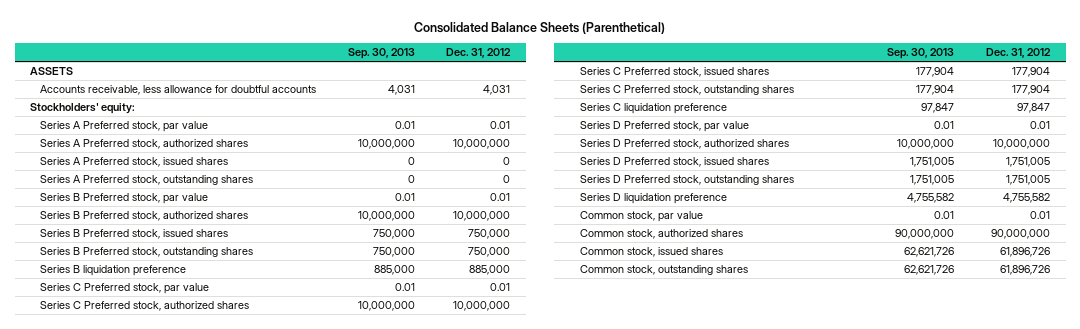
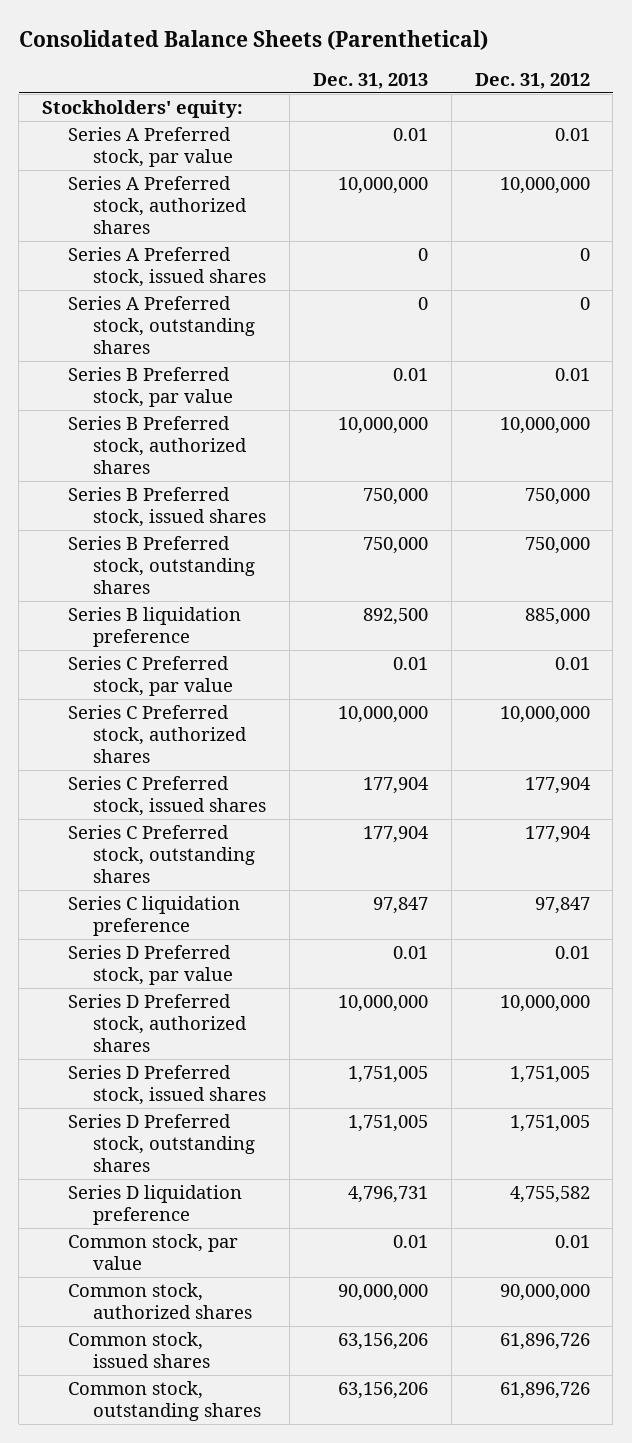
[347,47,415,59] Sep. 30, 2013 -> none
none -> [313,72,429,89] Dec. 31, 2013
[30,67,74,76] ASSETS -> none
[40,85,317,96] Accounts receivable, less allowance for doubtful accounts -> none

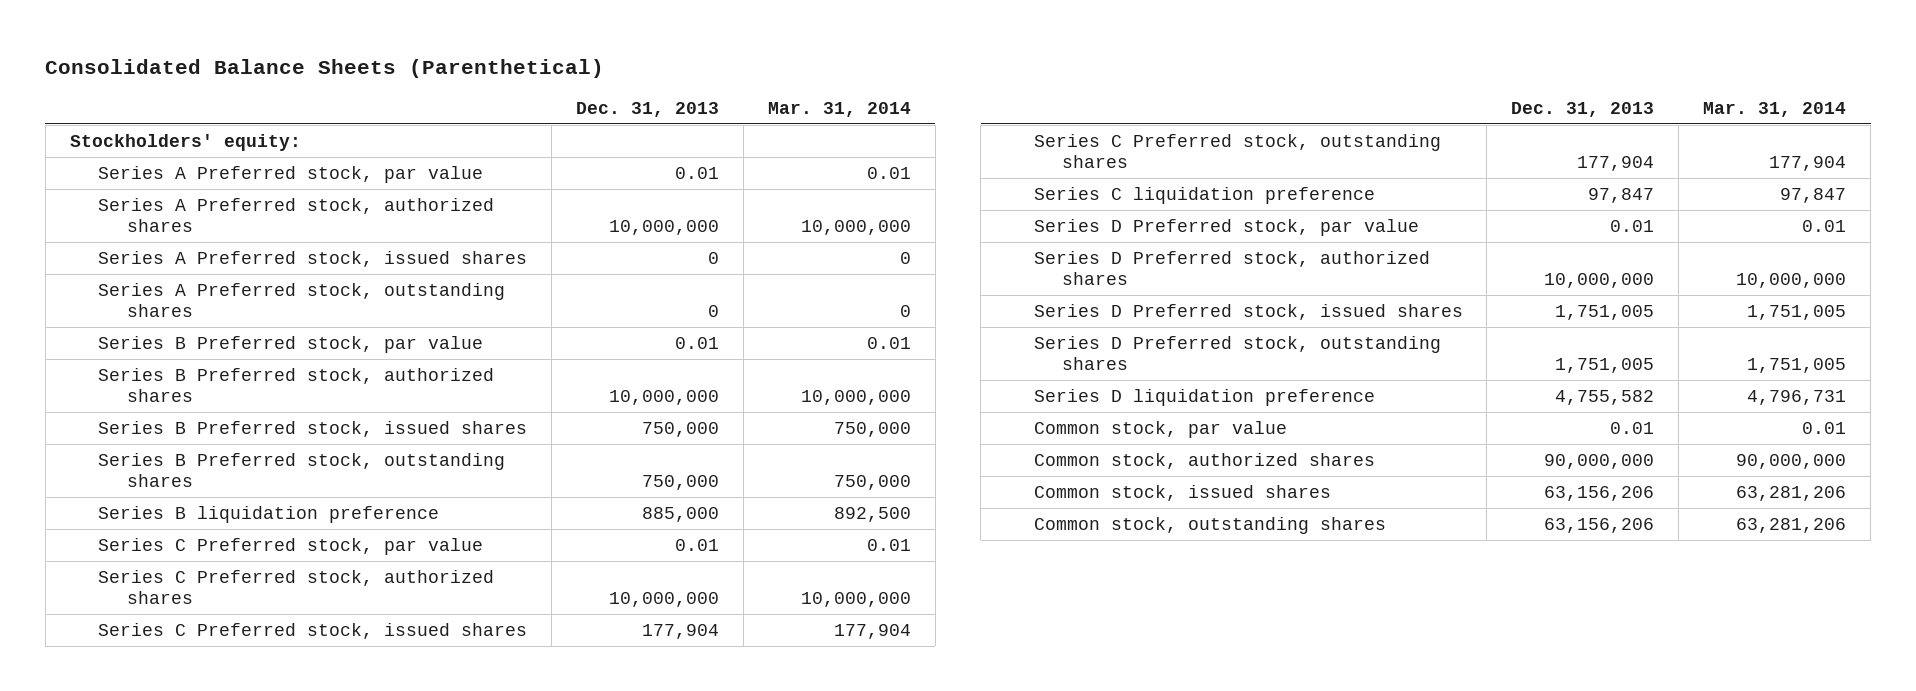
[474,72,590,89] Dec. 31, 2012 -> none
none -> [767,101,911,117] Mar. 31, 2014
[363,608,429,626] 892,500 -> [641,506,719,522] 885,000
[348,1186,429,1204] 4,796,731 -> [1555,389,1655,405] 4,755,582

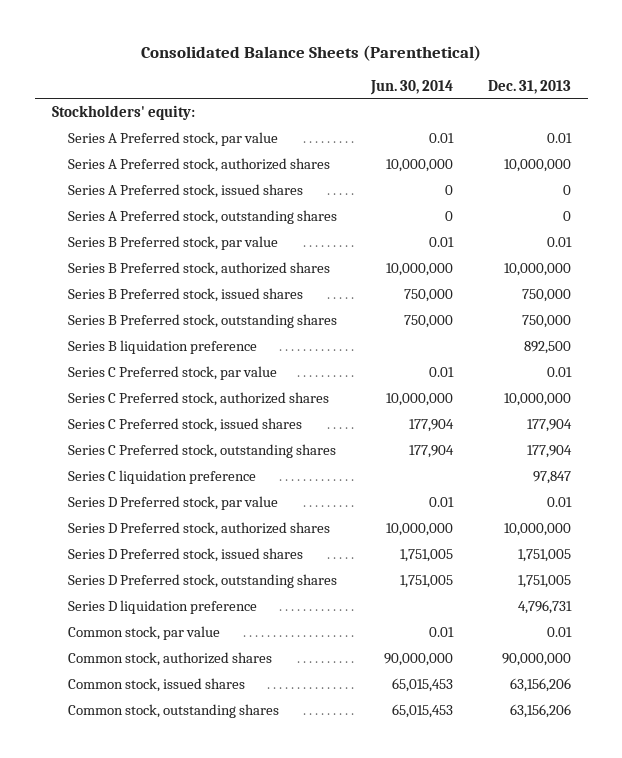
[767,101,911,117] Mar. 31, 2014 -> none
none -> [370,79,454,95] Jun. 30, 2014
[641,506,719,522] 885,000 -> [523,340,571,354] 892,500
[1555,389,1655,405] 4,755,582 -> [517,599,572,614] 4,796,731

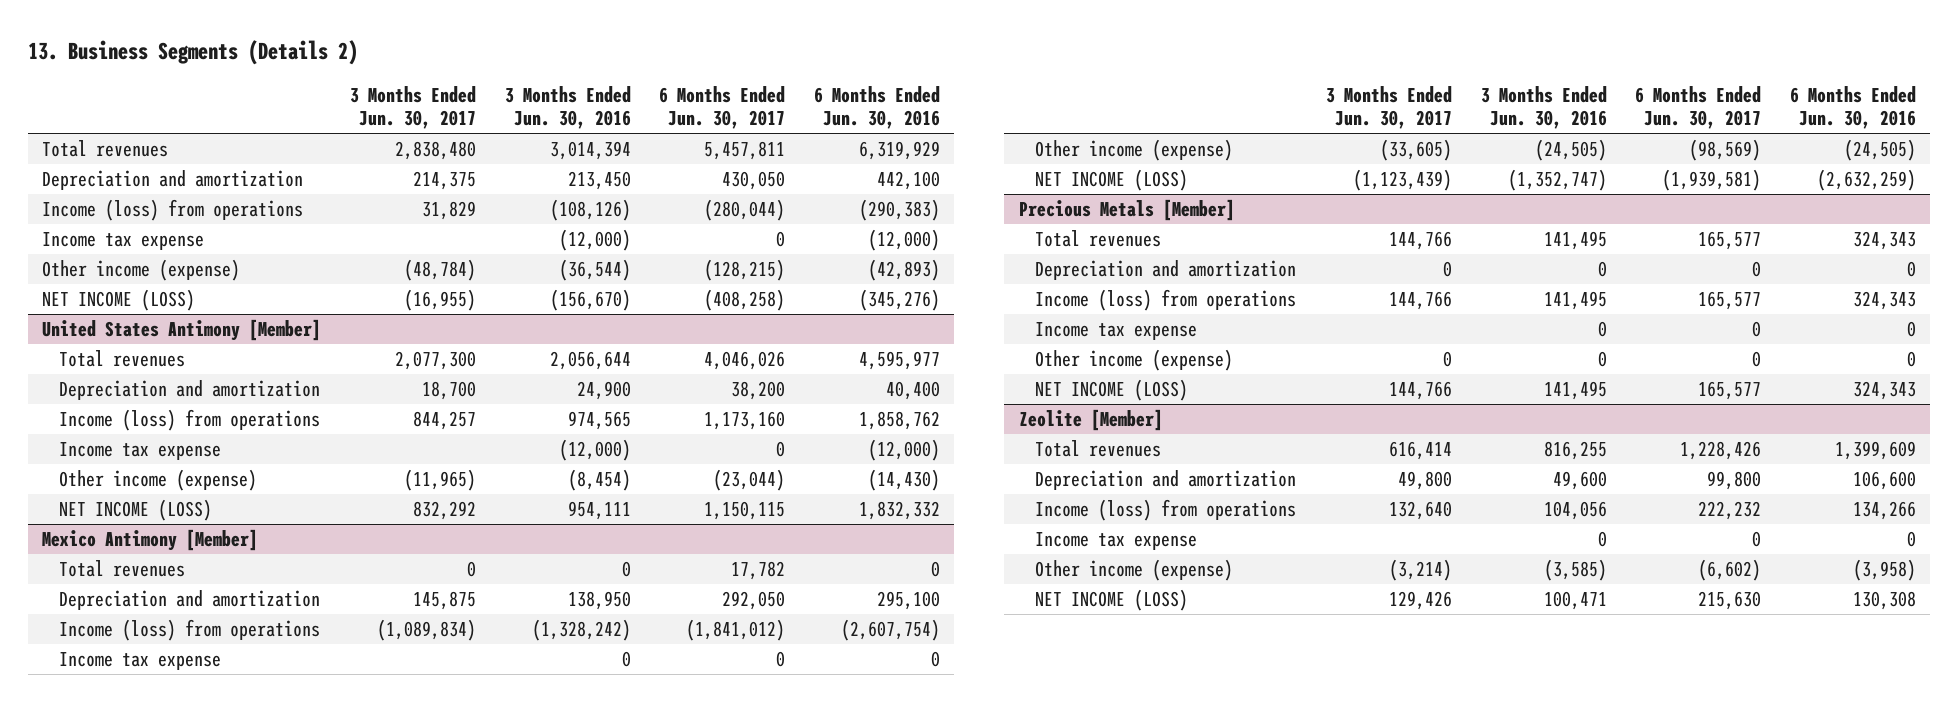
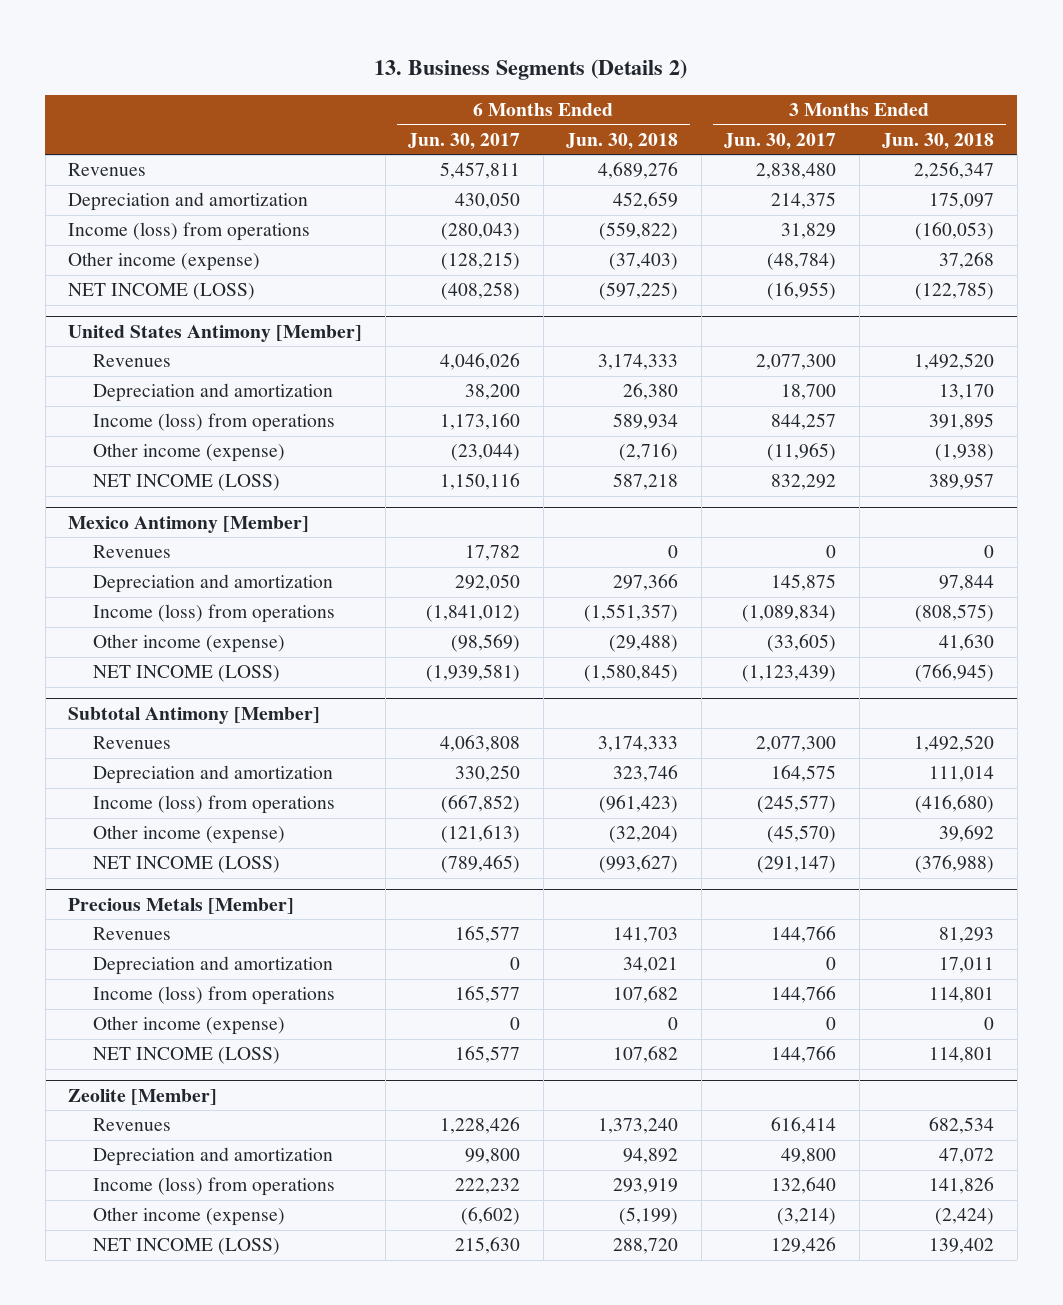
[504,85,631,130] 3 Months Ended Jun. 30, 2016 -> none
[813,85,940,130] 6 Months Ended Jun. 30, 2016 -> none
none -> [566,132,679,150] Jun. 30, 2018
none -> [882,132,995,150] Jun. 30, 2018
[42,140,169,158] Total revenues -> [68,163,147,177] Revenues
[42,232,205,251] Income tax expense -> none
[704,199,786,222] (280,044) -> [441,223,521,241] (280,043)
[58,350,185,368] Total revenues -> [92,354,171,368] Revenues
[58,442,221,461] Income tax expense -> none
[704,501,786,521] 1,150,115 -> [440,473,521,491] 1,150,116
[58,560,185,578] Total revenues -> [92,545,171,559] Revenues
[58,652,221,671] Income tax expense -> none
none -> [68,706,321,724] Subtotal Antimony [Member]
none -> [92,736,171,750] Revenues
none -> [92,765,333,785] Depreciation and amortization
none -> [92,795,335,815] Income (loss) from operations
none -> [92,825,285,845] Other income (expense)
none -> [92,856,280,874] NET INCOME (LOSS)
[1034,230,1161,248] Total revenues -> [92,927,171,941] Revenues
[1034,322,1197,341] Income tax expense -> none
[1034,440,1161,458] Total revenues -> [92,1118,171,1132] Revenues
[1034,532,1197,551] Income tax expense -> none

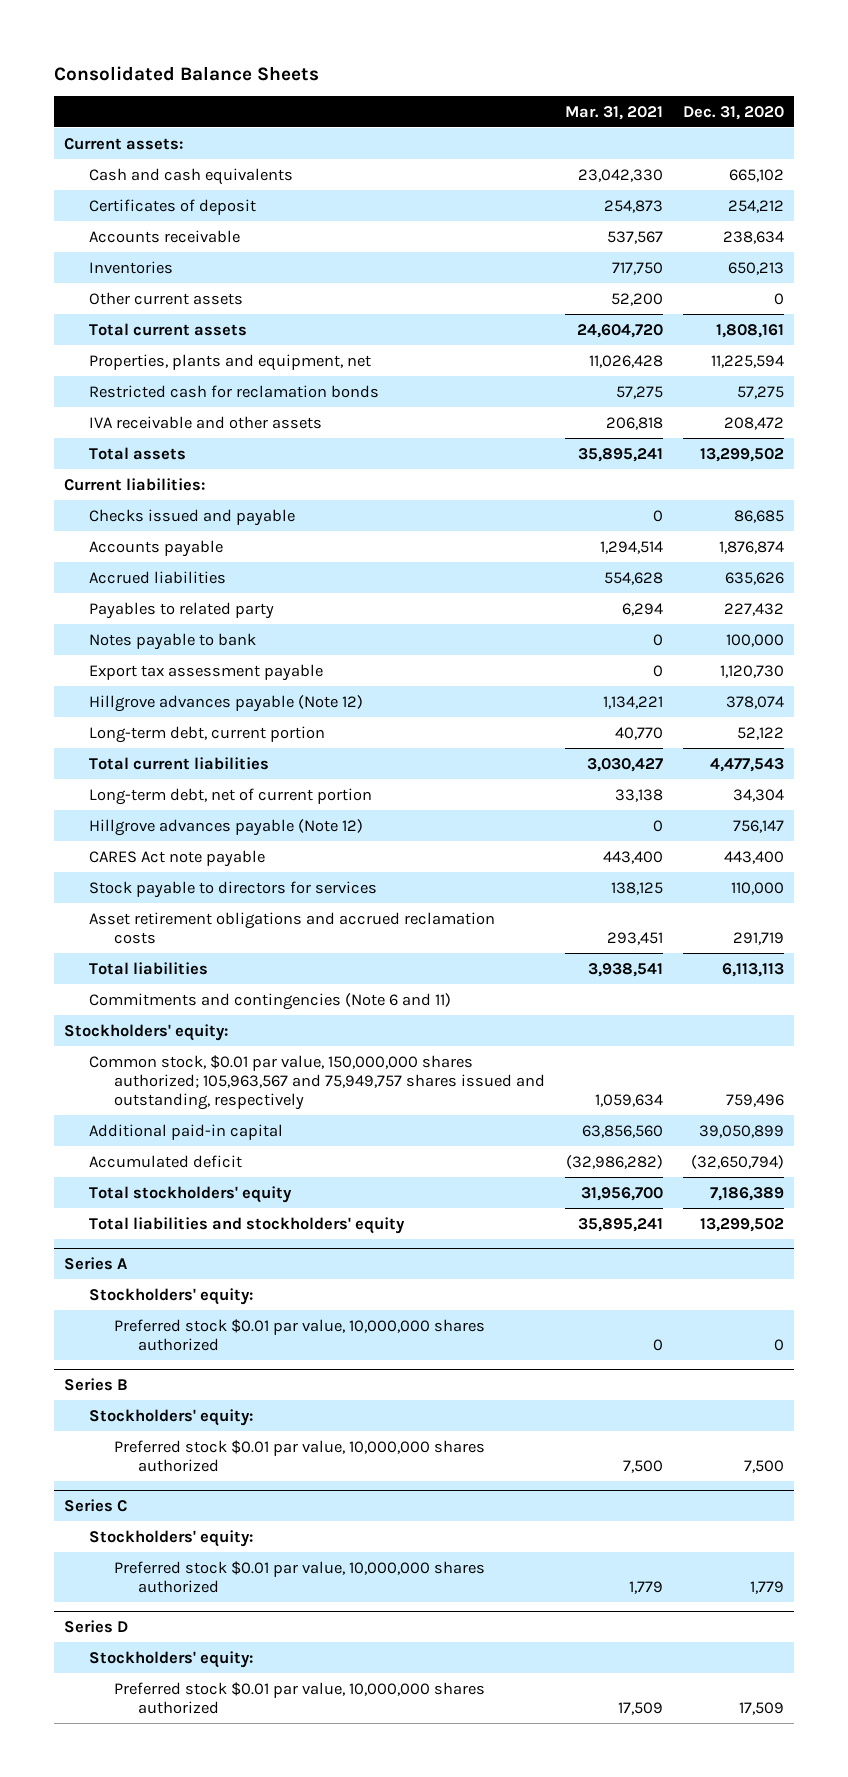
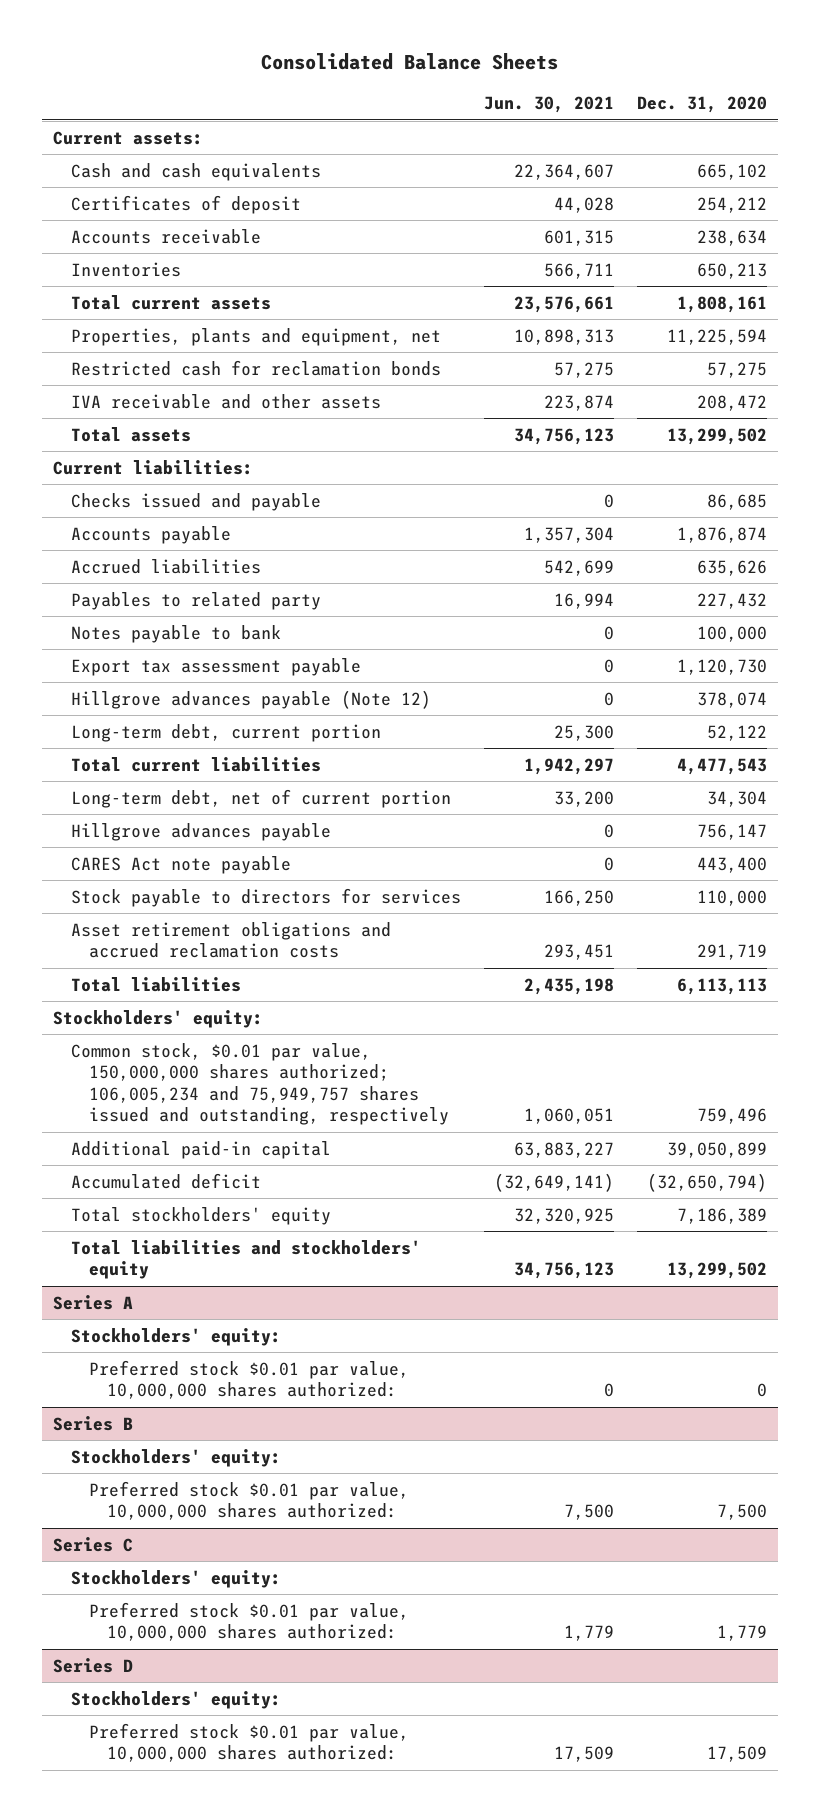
[564,105,663,120] Mar. 31, 2021 -> none
none -> [484,96,615,114] Jun. 30, 2021
[89,291,244,305] Other current assets -> none
[89,818,364,836] Hillgrove advances payable (Note 12) -> [71,822,332,841] Hillgrove advances payable
[89,992,452,1010] Commitments and contingencies (Note 6 and 11) -> none
[89,1054,545,1111] Common stock, $0.01 par value, 150,000,000 shares authorized; 105,963,567 and 75,949,757 shares issued and outstanding, respectively -> [71,1042,450,1126] Common stock, $0.01 par value, 150,000,000 shares authorized; 106,005,234 and 75,949,757 shares issued and outstanding, respectively
[113,1318,485,1351] Preferred stock $0.01 par value, 10,000,000 shares authorized -> [89,1359,410,1400] Preferred stock $0.01 par value, 10,000,000 shares authorized:
[113,1439,485,1472] Preferred stock $0.01 par value, 10,000,000 shares authorized -> [89,1480,410,1521] Preferred stock $0.01 par value, 10,000,000 shares authorized:
[113,1560,485,1593] Preferred stock $0.01 par value, 10,000,000 shares authorized -> [89,1601,410,1642] Preferred stock $0.01 par value, 10,000,000 shares authorized:
[113,1681,485,1714] Preferred stock $0.01 par value, 10,000,000 shares authorized -> [89,1722,410,1763] Preferred stock $0.01 par value, 10,000,000 shares authorized:

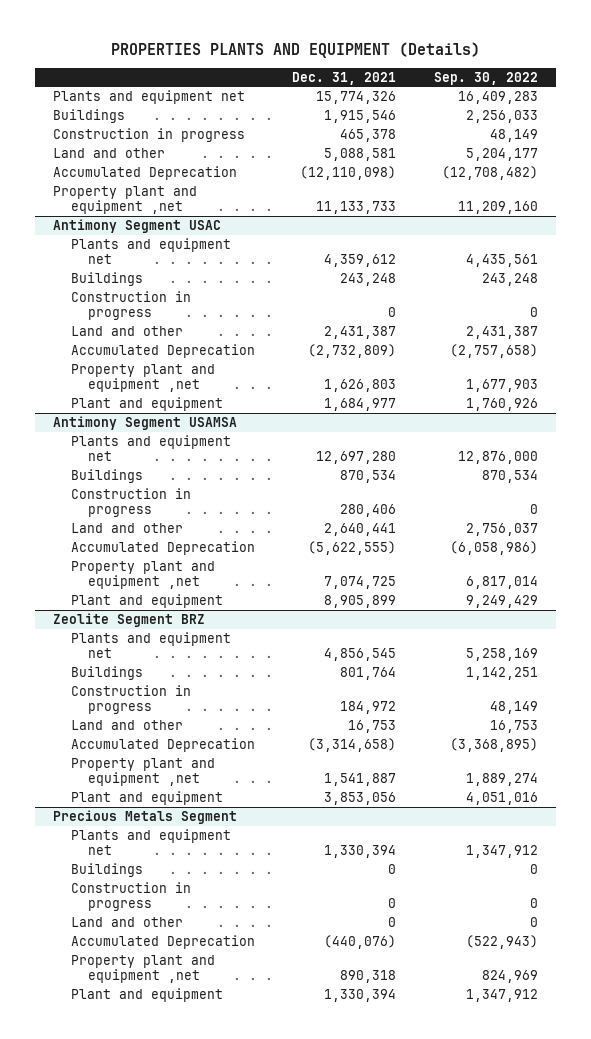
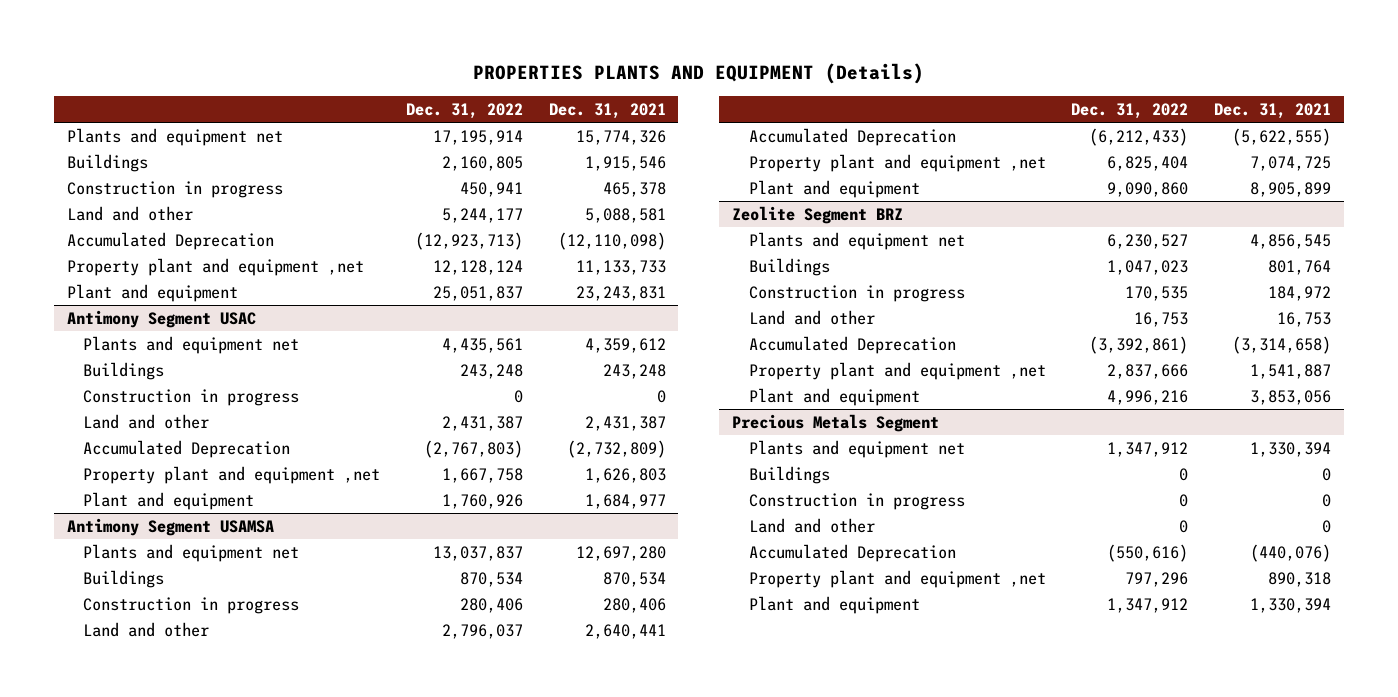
[433,71,538,85] Sep. 30, 2022 -> none
none -> [405,102,523,119] Dec. 31, 2022
none -> [66,283,238,302] Plant and equipment

